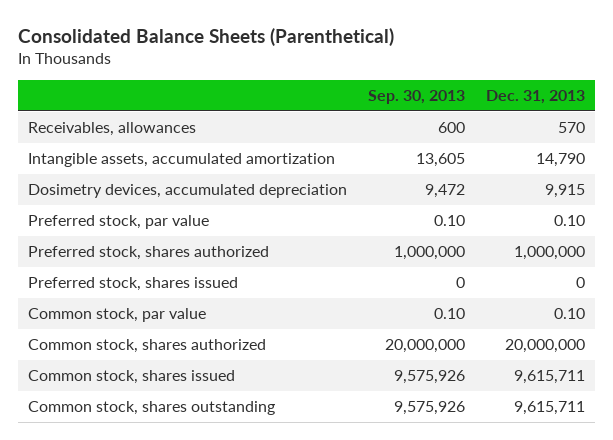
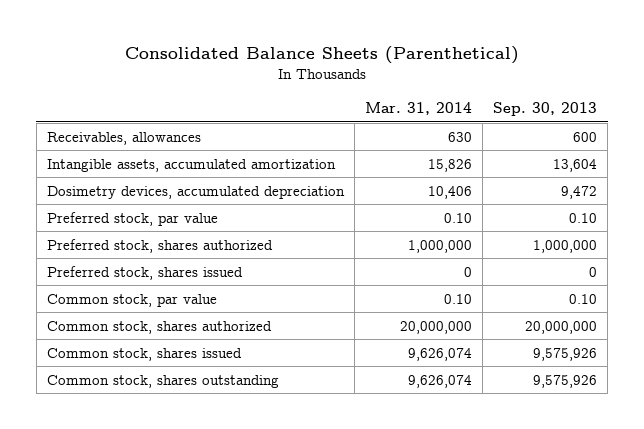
[485,90,585,105] Dec. 31, 2013 -> none
none -> [364,102,472,116] Mar. 31, 2014
[415,153,465,168] 13,605 -> [552,158,597,172] 13,604

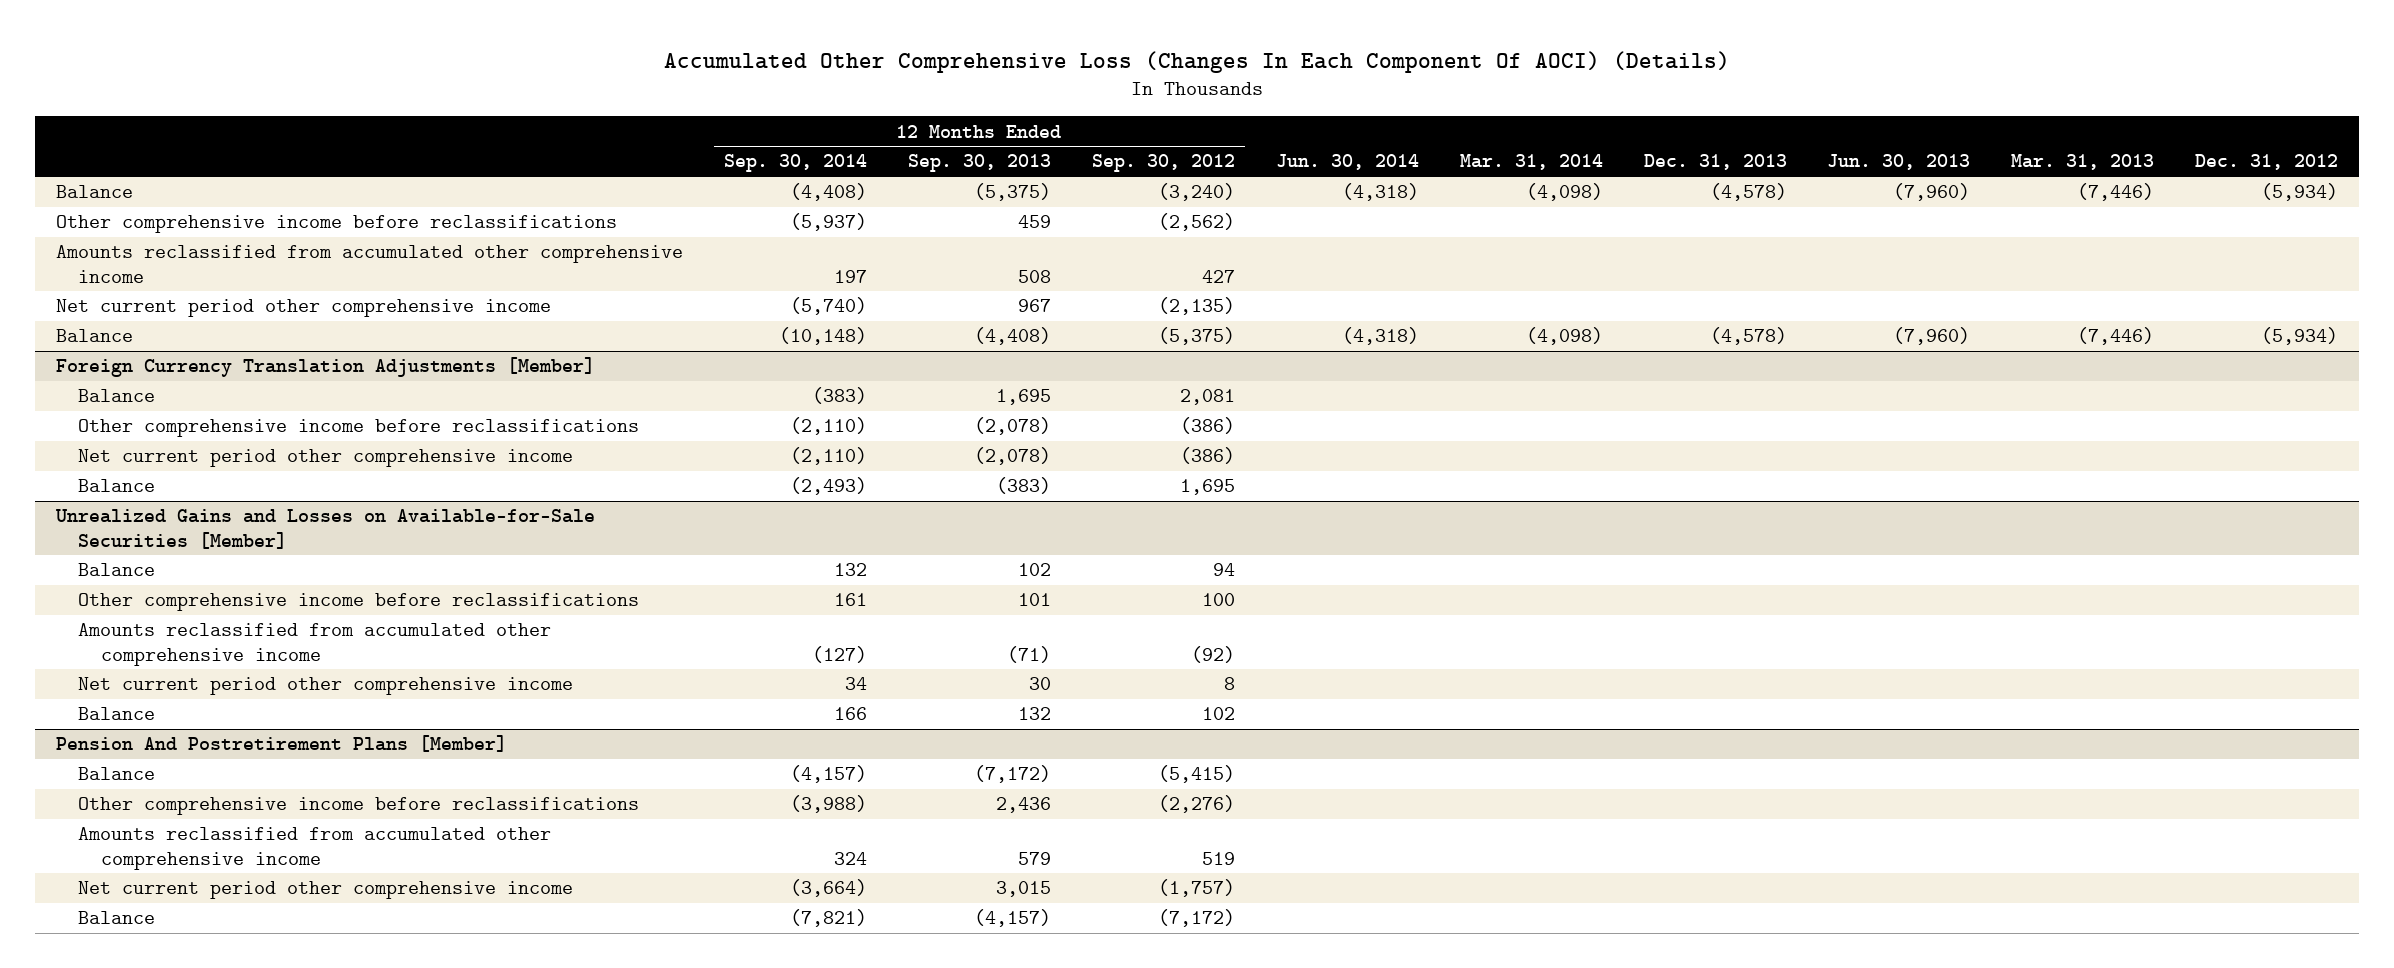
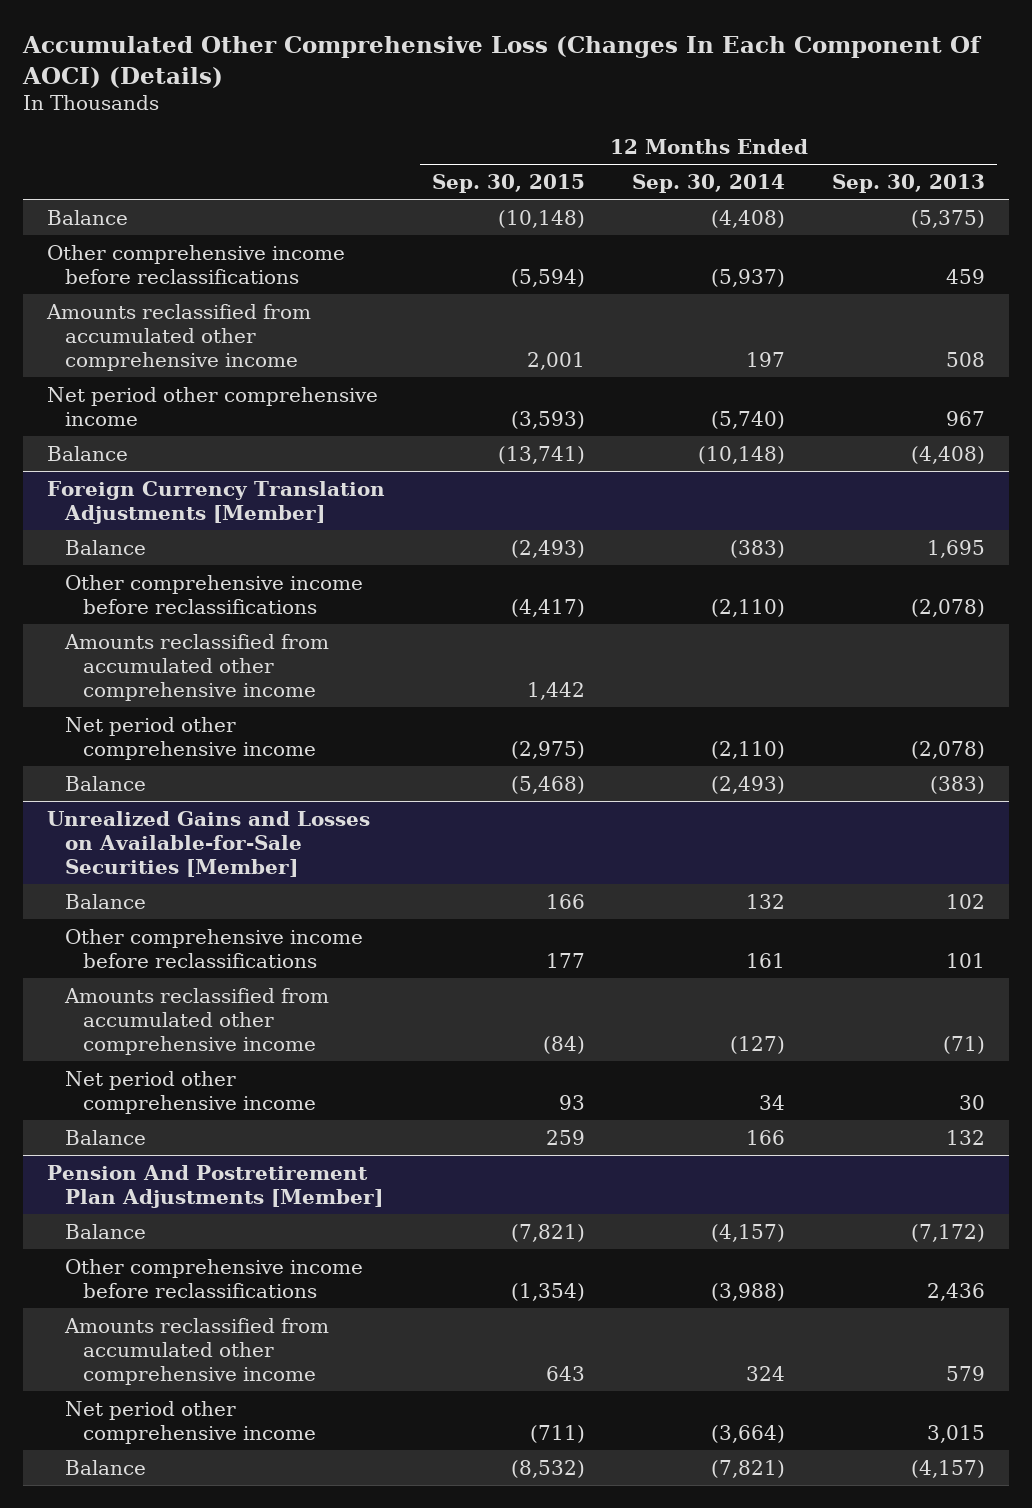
[1091,154,1235,173] Sep. 30, 2012 -> none
[1275,154,1419,171] Jun. 30, 2014 -> none
[1459,154,1603,171] Mar. 31, 2014 -> none
[1643,154,1787,171] Dec. 31, 2013 -> none
[1827,154,1971,171] Jun. 30, 2013 -> none
[2011,154,2155,171] Mar. 31, 2013 -> none
[2195,154,2339,171] Dec. 31, 2012 -> none
none -> [432,173,586,193] Sep. 30, 2015
[55,299,551,318] Net current period other comprehensive income -> [47,386,379,426] Net period other comprehensive income
none -> [64,633,330,701] Amounts reclassified from accumulated other comprehensive income
[78,449,574,468] Net current period other comprehensive income -> [65,716,317,760] Net period other comprehensive income
[78,677,574,696] Net current period other comprehensive income -> [65,1070,317,1114] Net period other comprehensive income
[55,735,507,753] Pension And Postretirement Plans [Member] -> [47,1164,384,1208] Pension And Postretirement Plan Adjustments [Member]
[78,881,574,900] Net current period other comprehensive income -> [65,1400,317,1444] Net period other comprehensive income

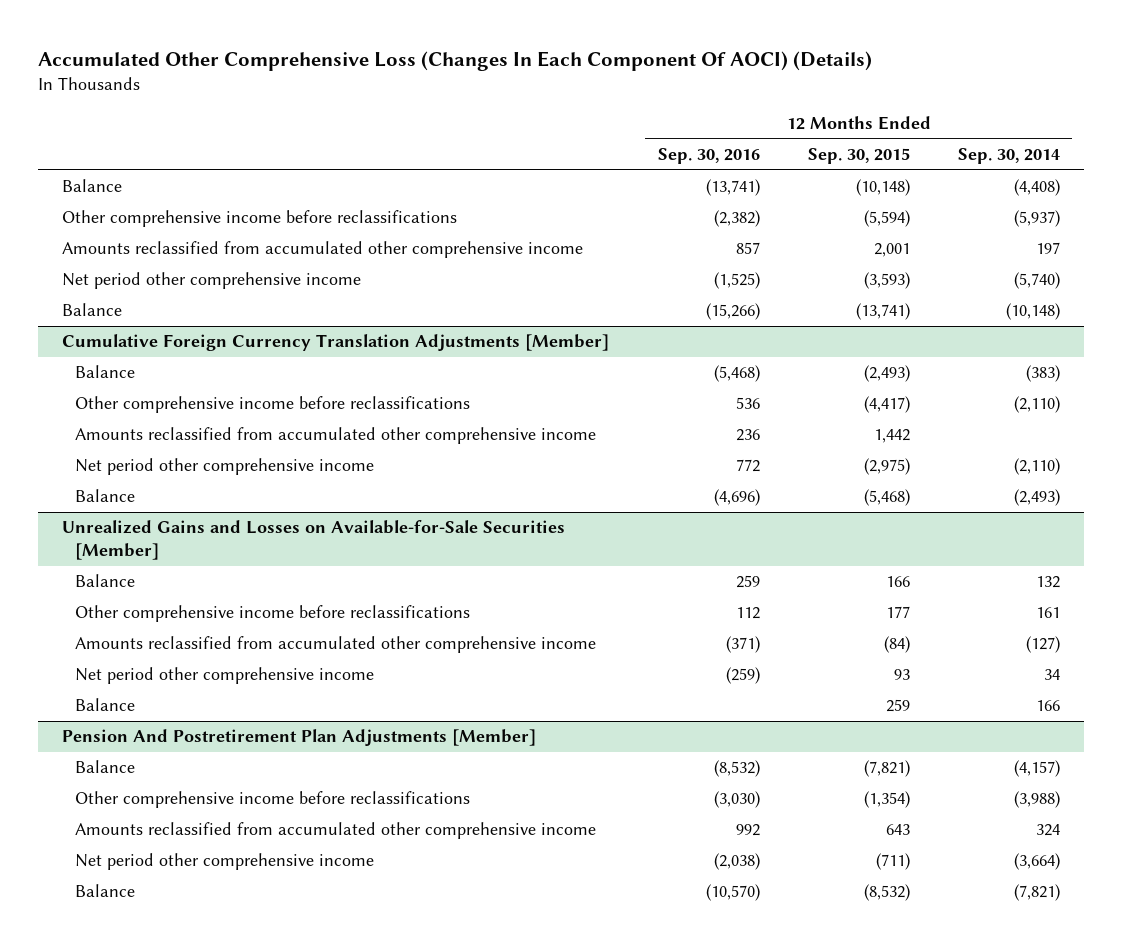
[832,173,986,193] Sep. 30, 2013 -> none
none -> [657,147,760,164] Sep. 30, 2016
[47,480,386,524] Foreign Currency Translation Adjustments [Member] -> [62,334,610,352] Cumulative Foreign Currency Translation Adjustments [Member]

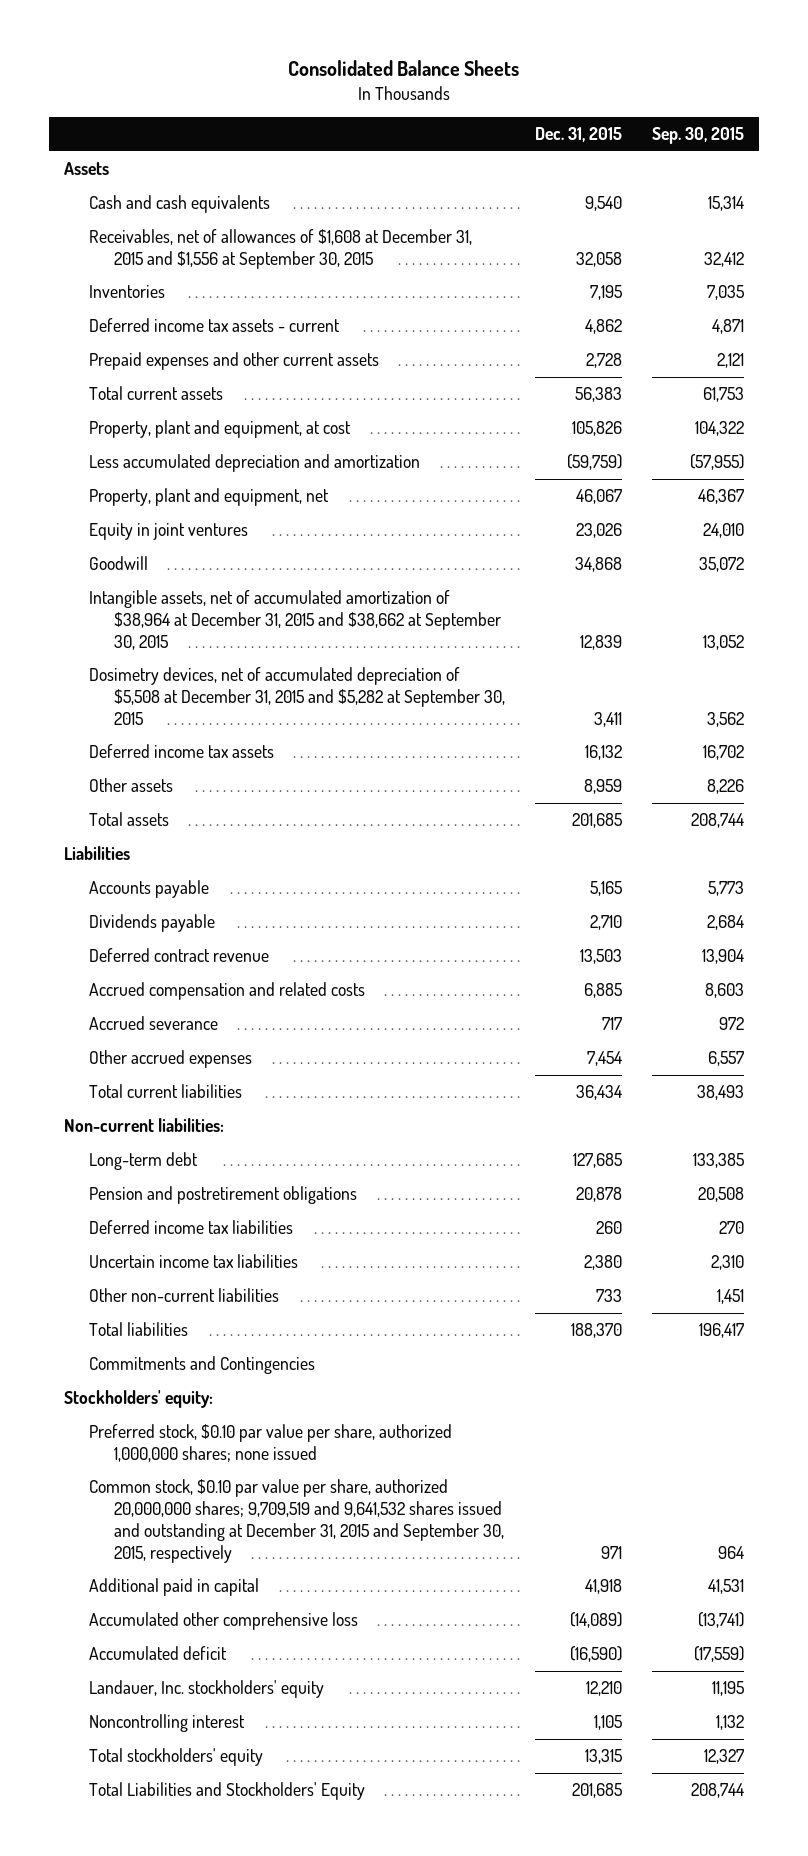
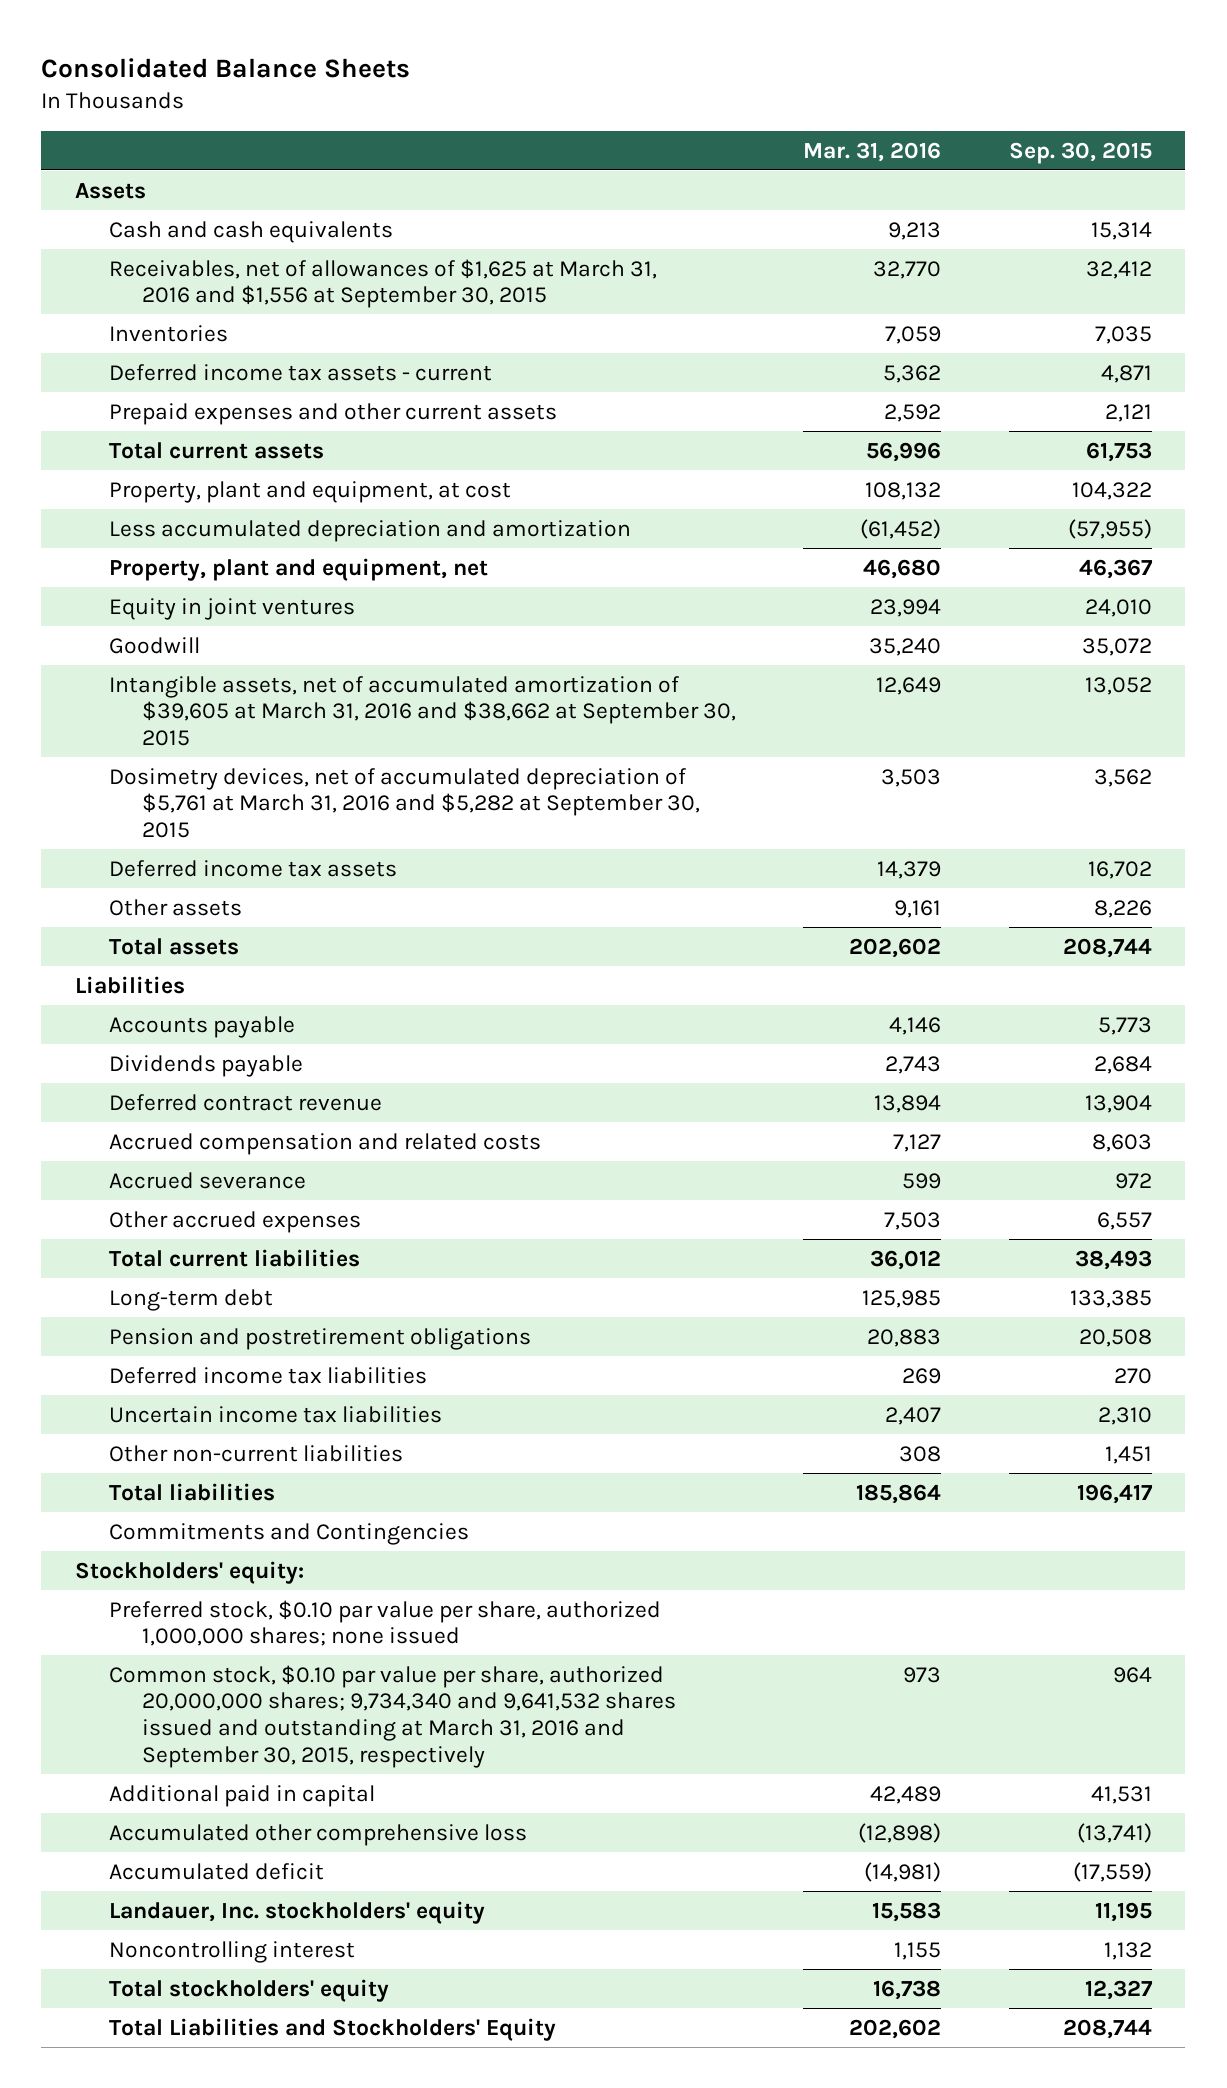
[535,127,623,143] Dec. 31, 2015 -> none
none -> [803,141,942,162] Mar. 31, 2016
[89,229,473,269] Receivables, net of allowances of $1,608 at December 31, 2015 and $1,556 at September 30, 2015 -> [108,258,657,309] Receivables, net of allowances of $1,625 at March 31, 2016 and $1,556 at September 30, 2015
[89,590,502,650] Intangible assets, net of accumulated amortization of $38,964 at December 31, 2015 and $38,662 at September 30, 2015 -> [108,675,737,747] Intangible assets, net of accumulated amortization of $39,605 at March 31, 2016 and $38,662 at September 30, 2015
[89,667,506,725] Dosimetry devices, net of accumulated depreciation of $5,508 at December 31, 2015 and $5,282 at September 30, 2015 -> [108,767,701,839] Dosimetry devices, net of accumulated depreciation of $5,761 at March 31, 2016 and $5,282 at September 30, 2015
[63,1118,224,1133] Non-current liabilities: -> none
[89,1479,505,1563] Common stock, $0.10 par value per share, authorized 20,000,000 shares; 9,709,519 and 9,641,532 shares issued and outstanding at December 31, 2015 and September 30, 2015, respectively -> [108,1664,677,1768] Common stock, $0.10 par value per share, authorized 20,000,000 shares; 9,734,340 and 9,641,532 shares issued and outstanding at March 31, 2016 and September 30, 2015, respectively

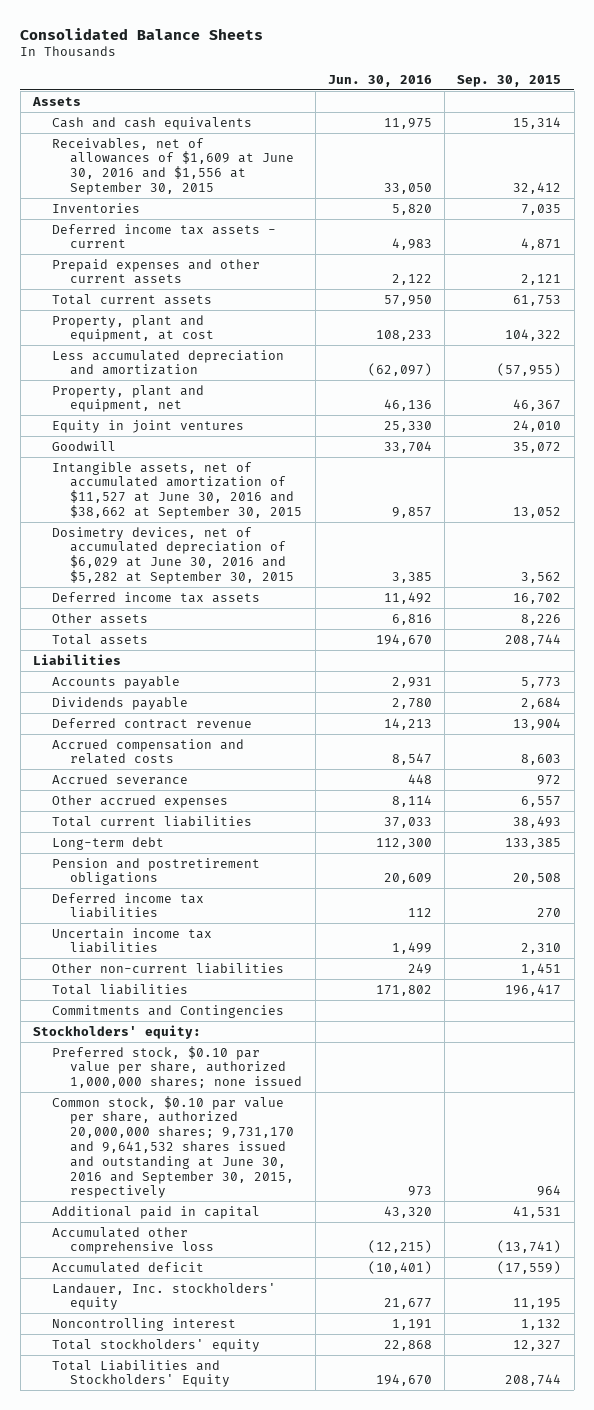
[803,141,942,162] Mar. 31, 2016 -> none
none -> [327,74,432,87] Jun. 30, 2016
[108,258,657,309] Receivables, net of allowances of $1,625 at March 31, 2016 and $1,556 at September 30, 2015 -> [51,137,295,196] Receivables, net of allowances of $1,609 at June 30, 2016 and $1,556 at September 30, 2015
[108,675,737,747] Intangible assets, net of accumulated amortization of $39,605 at March 31, 2016 and $38,662 at September 30, 2015 -> [51,461,303,520] Intangible assets, net of accumulated amortization of $11,527 at June 30, 2016 and $38,662 at September 30, 2015
[108,767,701,839] Dosimetry devices, net of accumulated depreciation of $5,761 at March 31, 2016 and $5,282 at September 30, 2015 -> [51,526,295,585] Dosimetry devices, net of accumulated depreciation of $6,029 at June 30, 2016 and $5,282 at September 30, 2015
[108,1664,677,1768] Common stock, $0.10 par value per share, authorized 20,000,000 shares; 9,734,340 and 9,641,532 shares issued and outstanding at March 31, 2016 and September 30, 2015, respectively -> [51,1095,295,1199] Common stock, $0.10 par value per share, authorized 20,000,000 shares; 9,731,170 and 9,641,532 shares issued and outstanding at June 30, 2016 and September 30, 2015, respectively

